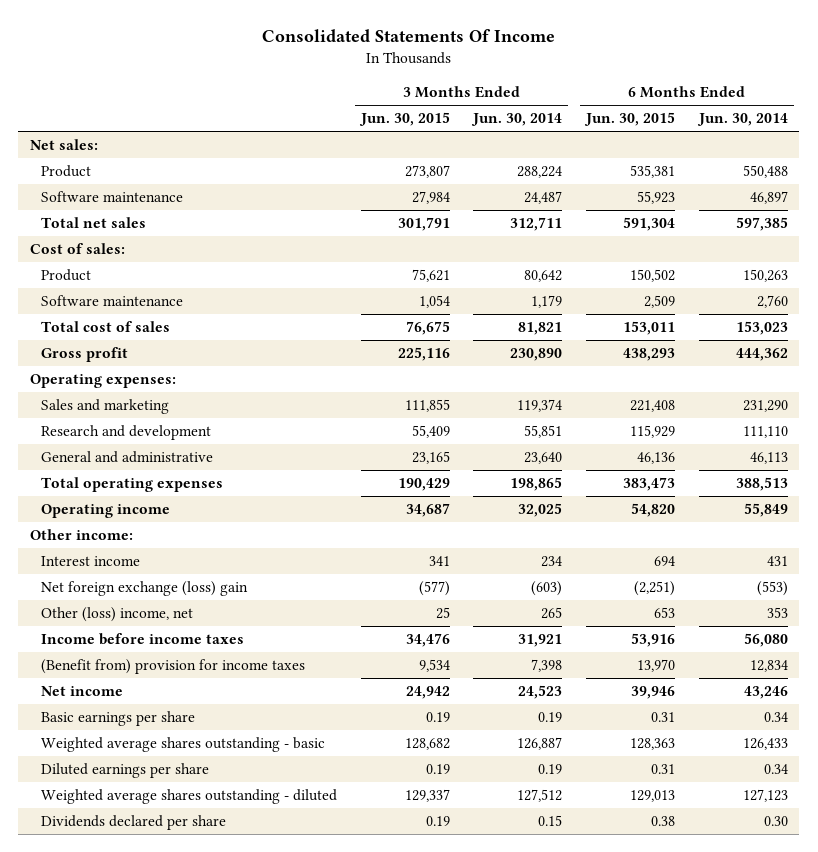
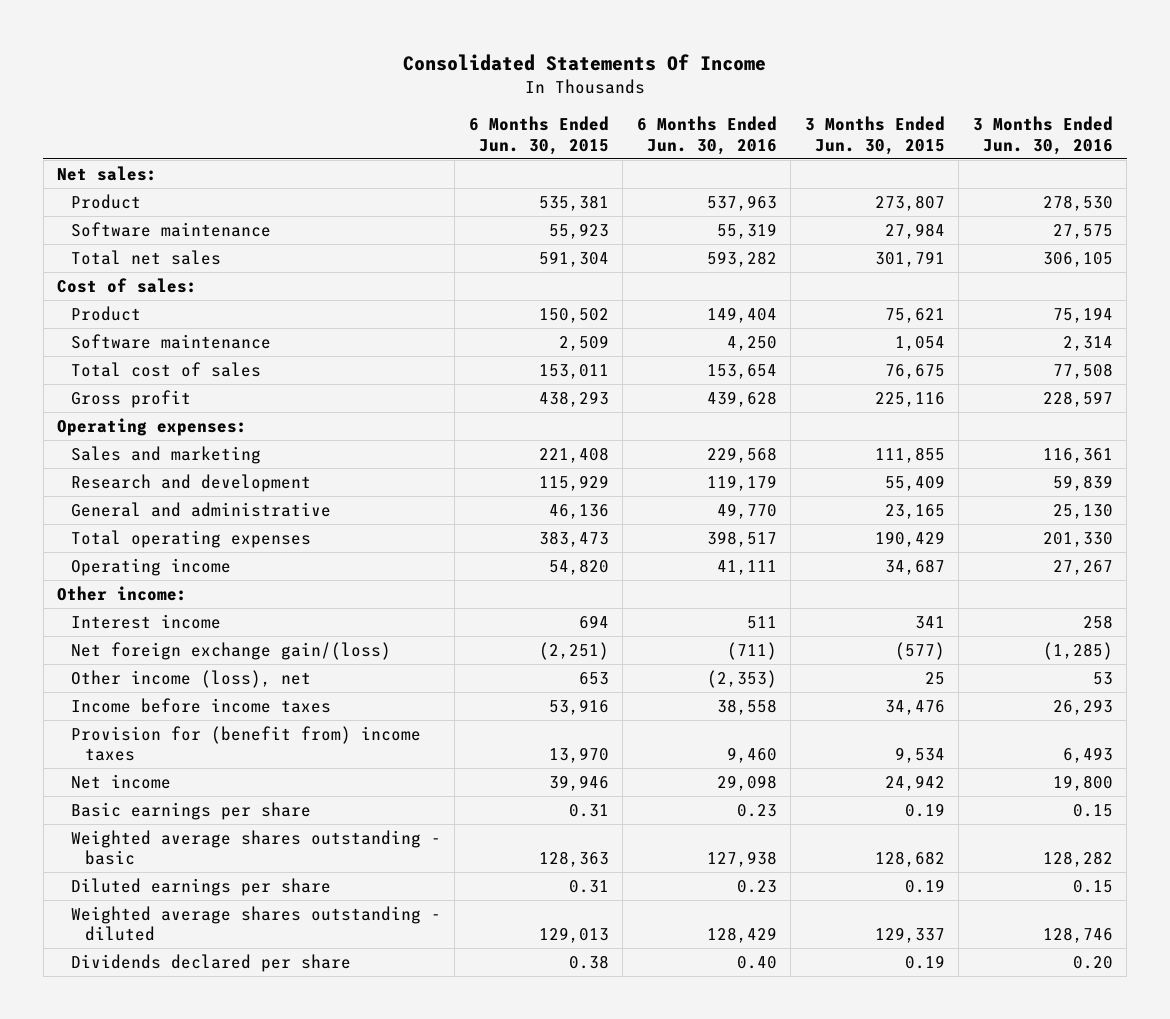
[471,113,563,127] Jun. 30, 2014 -> none
[696,113,788,127] Jun. 30, 2014 -> none
none -> [636,116,777,155] 6 Months Ended Jun. 30, 2016
none -> [972,116,1113,155] 3 Months Ended Jun. 30, 2016
[41,581,249,597] Net foreign exchange (loss) gain -> [70,642,391,661] Net foreign exchange gain/(loss)
[41,607,194,623] Other (loss) income, net -> [70,670,311,689] Other income (loss), net
[41,659,306,675] (Benefit from) provision for income taxes -> [70,726,421,762] Provision for (benefit from) income taxes

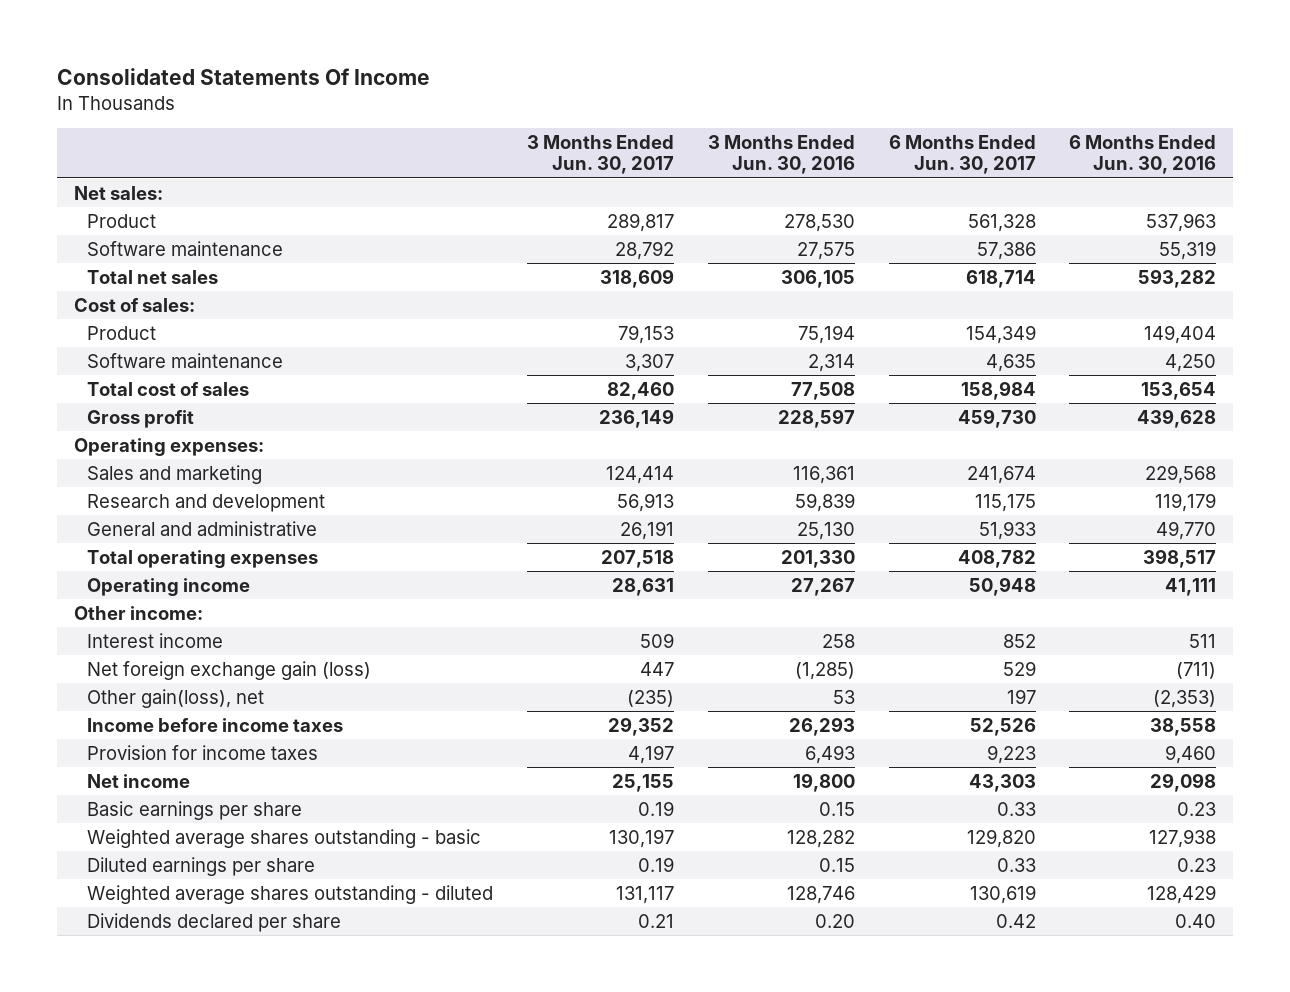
[468,116,609,155] 6 Months Ended Jun. 30, 2015 -> none
[804,116,945,155] 3 Months Ended Jun. 30, 2015 -> none
none -> [526,135,674,175] 3 Months Ended Jun. 30, 2017
none -> [888,135,1036,175] 6 Months Ended Jun. 30, 2017
[70,642,391,661] Net foreign exchange gain/(loss) -> [86,660,371,680] Net foreign exchange gain (loss)
[70,670,311,689] Other income (loss), net -> [86,688,264,708] Other gain(loss), net
[70,726,421,762] Provision for (benefit from) income taxes -> [86,744,318,760] Provision for income taxes

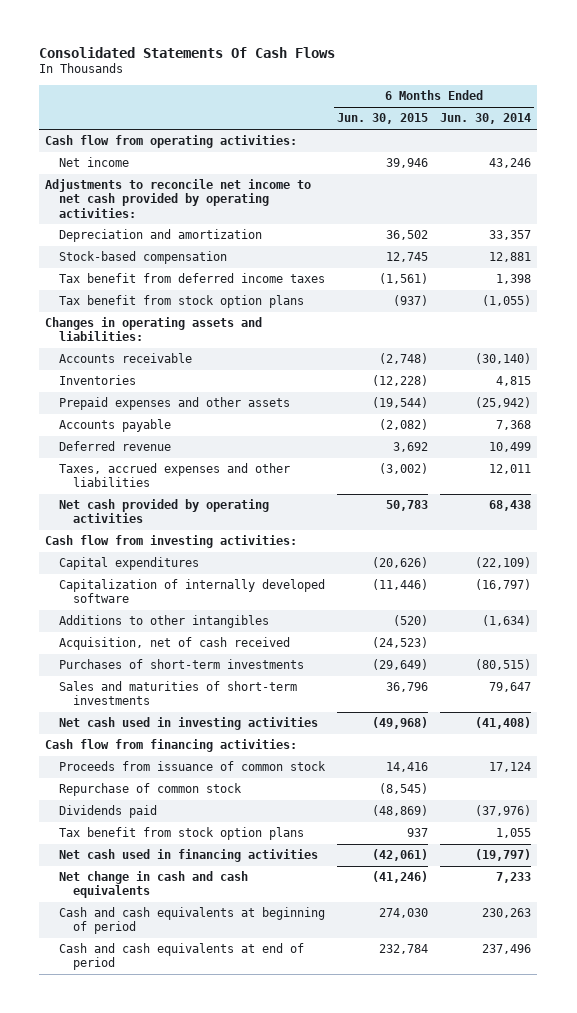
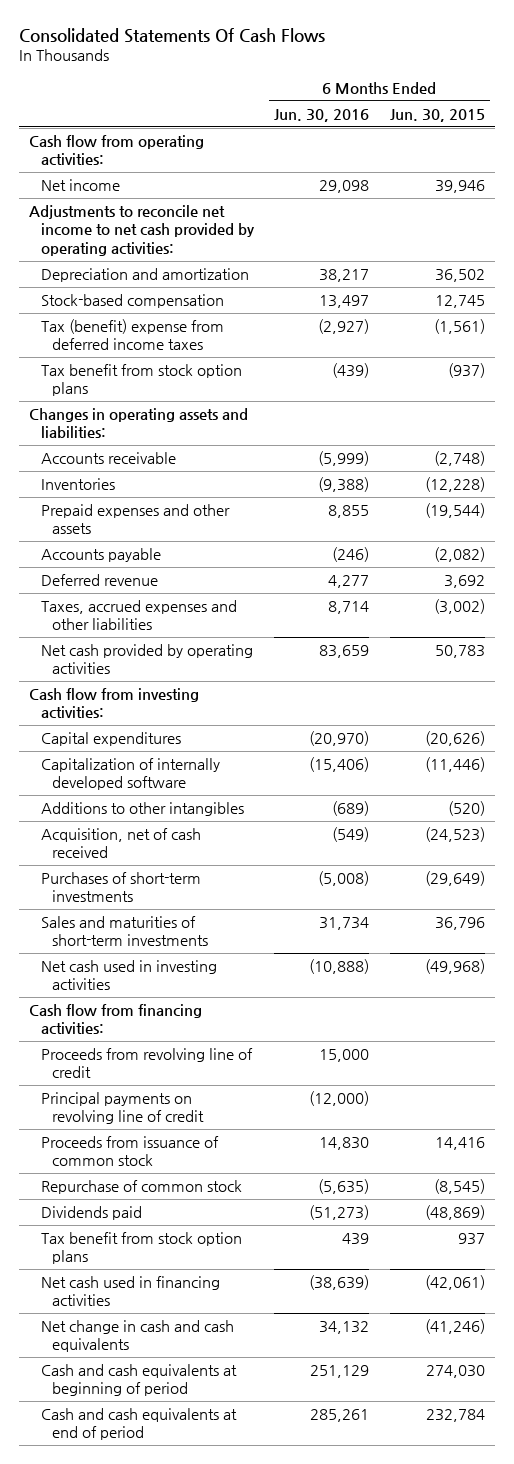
[440,113,532,125] Jun. 30, 2014 -> none
none -> [274,108,370,122] Jun. 30, 2016
[59,273,326,284] Tax benefit from deferred income taxes -> [40,319,224,351] Tax (benefit) expense from deferred income taxes
none -> [40,1048,253,1079] Proceeds from revolving line of credit
none -> [40,1092,204,1125] Principal payments on revolving line of credit

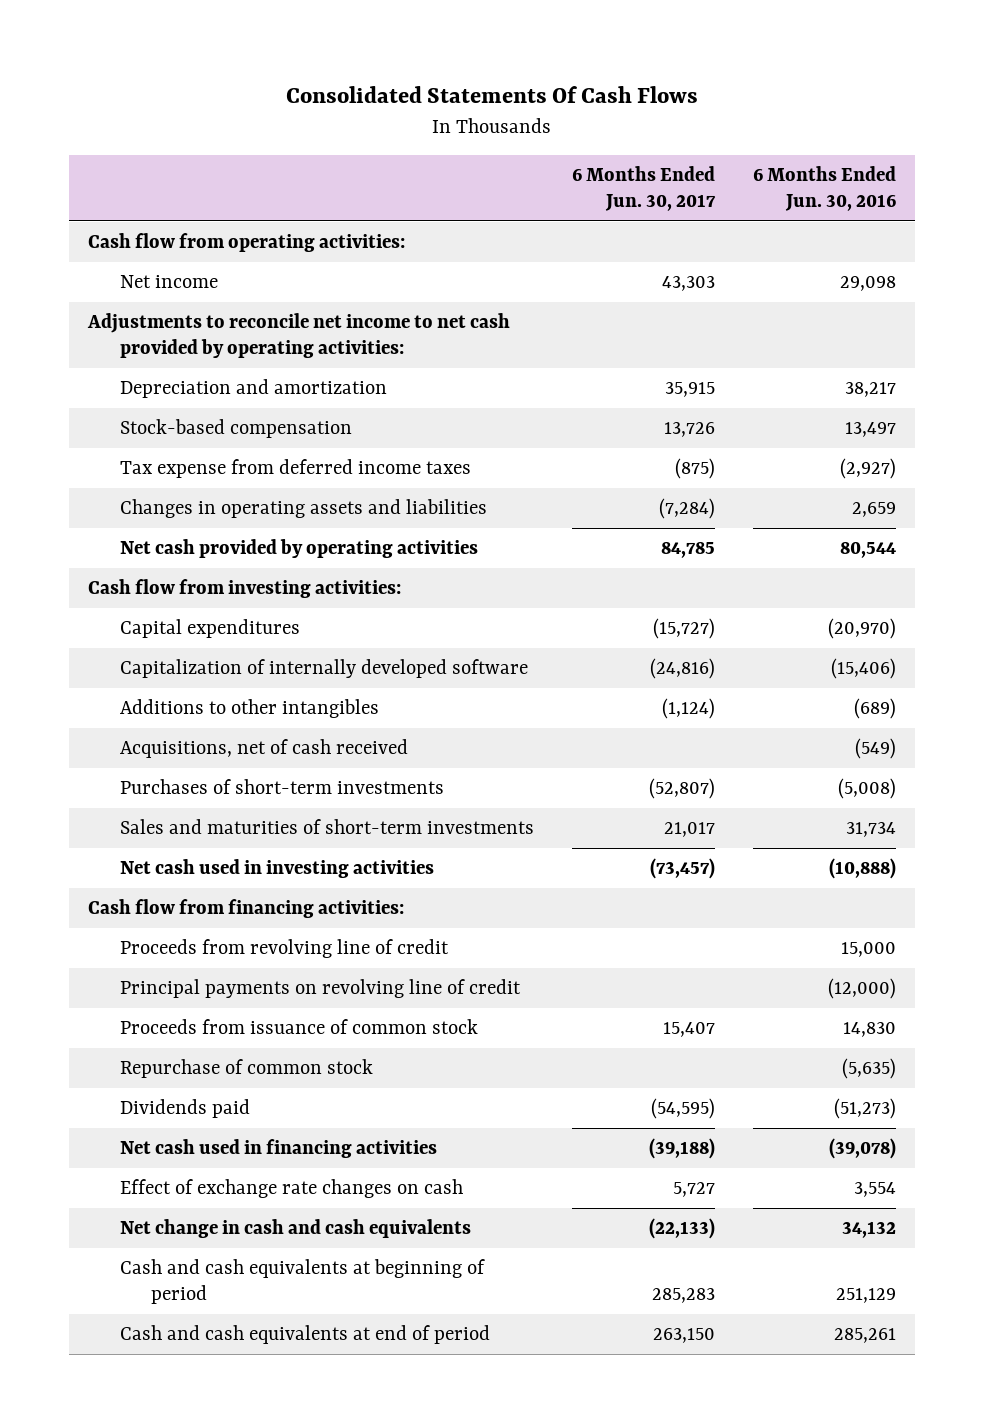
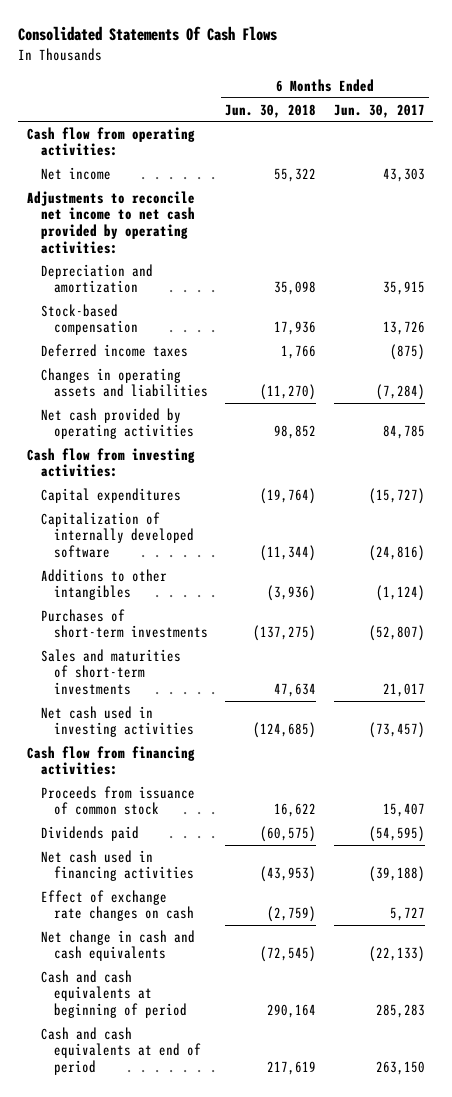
[753,165,897,212] 6 Months Ended Jun. 30, 2016 -> none
none -> [225,103,317,118] Jun. 30, 2018
[119,459,471,479] Tax expense from deferred income taxes -> [40,343,188,357] Deferred income taxes
[119,739,408,759] Acquisitions, net of cash received -> none
[119,939,449,959] Proceeds from revolving line of credit -> none
[119,979,521,999] Principal payments on revolving line of credit -> none
[119,1059,373,1079] Repurchase of common stock -> none

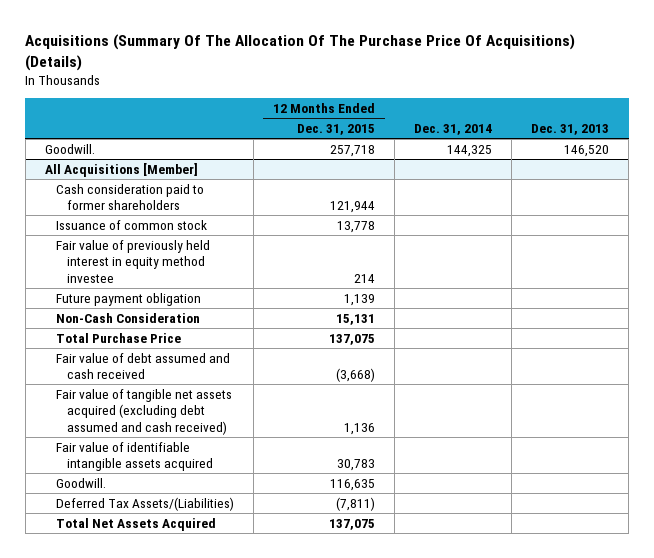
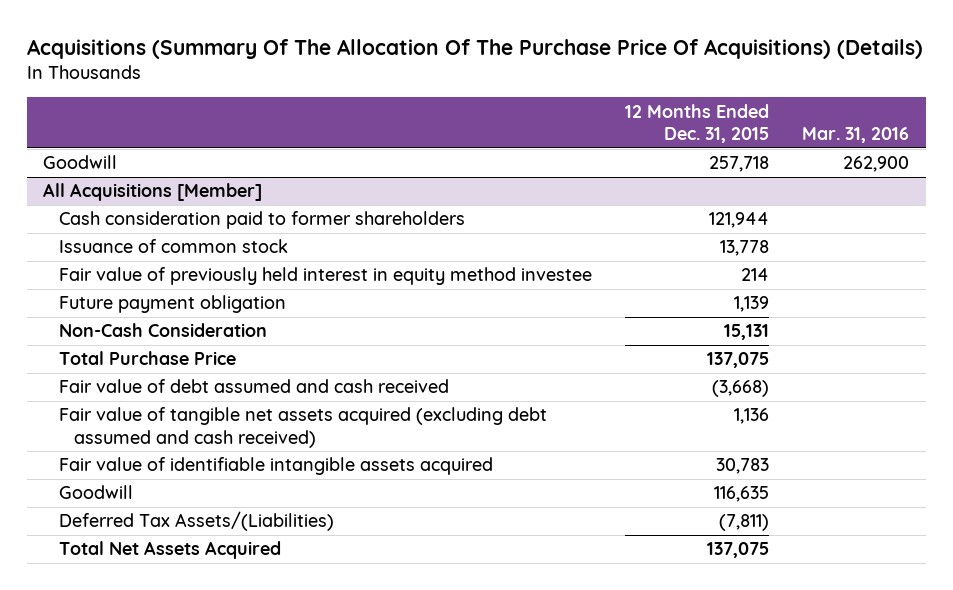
[413,123,492,135] Dec. 31, 2014 -> none
[531,123,610,135] Dec. 31, 2013 -> none
none -> [802,127,910,144] Mar. 31, 2016
[44,143,95,154] Goodwill. -> [43,155,118,170] Goodwill
[55,477,106,488] Goodwill. -> [58,485,133,500] Goodwill

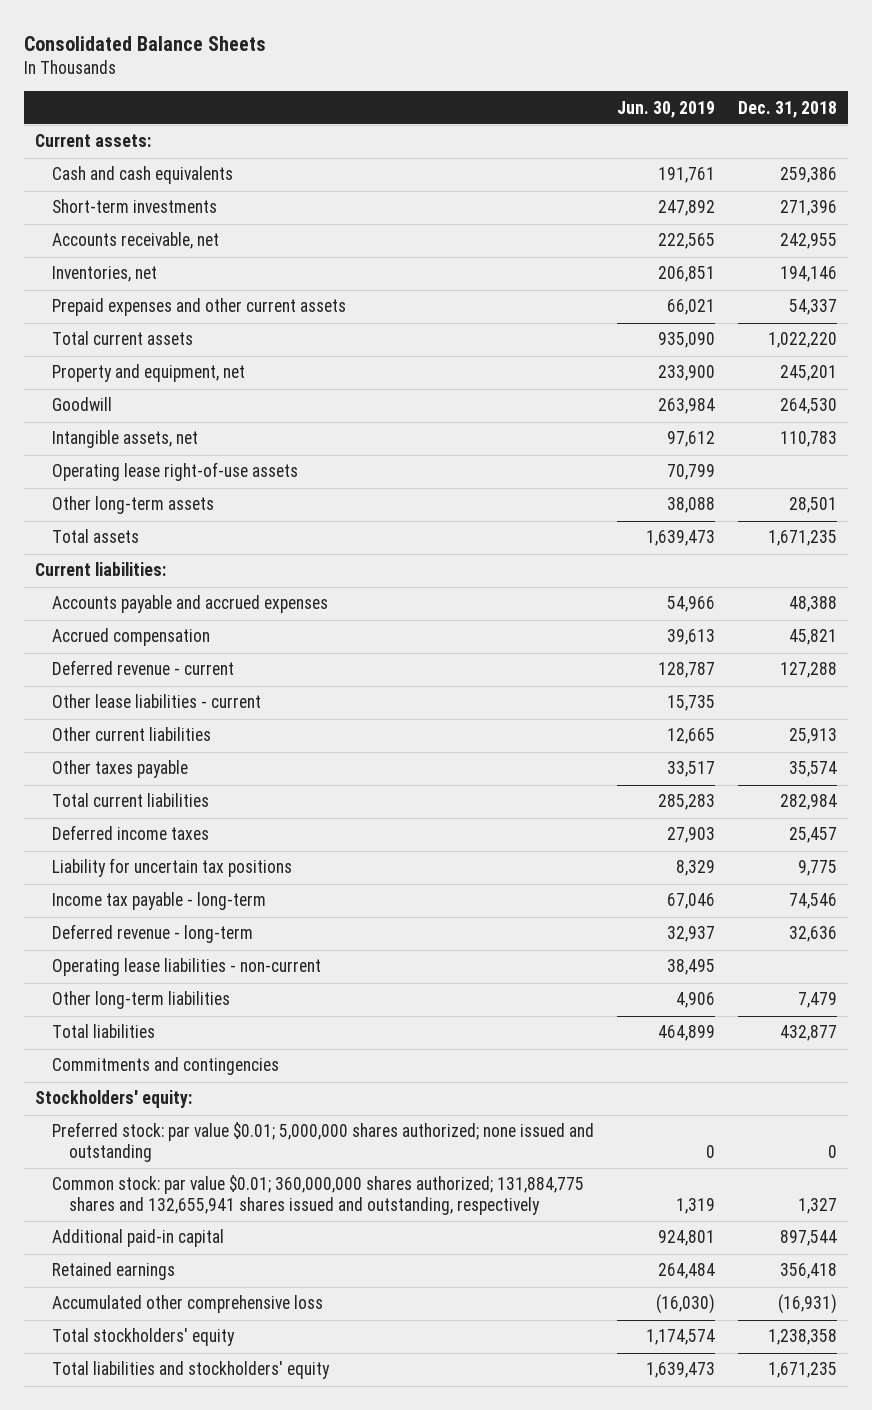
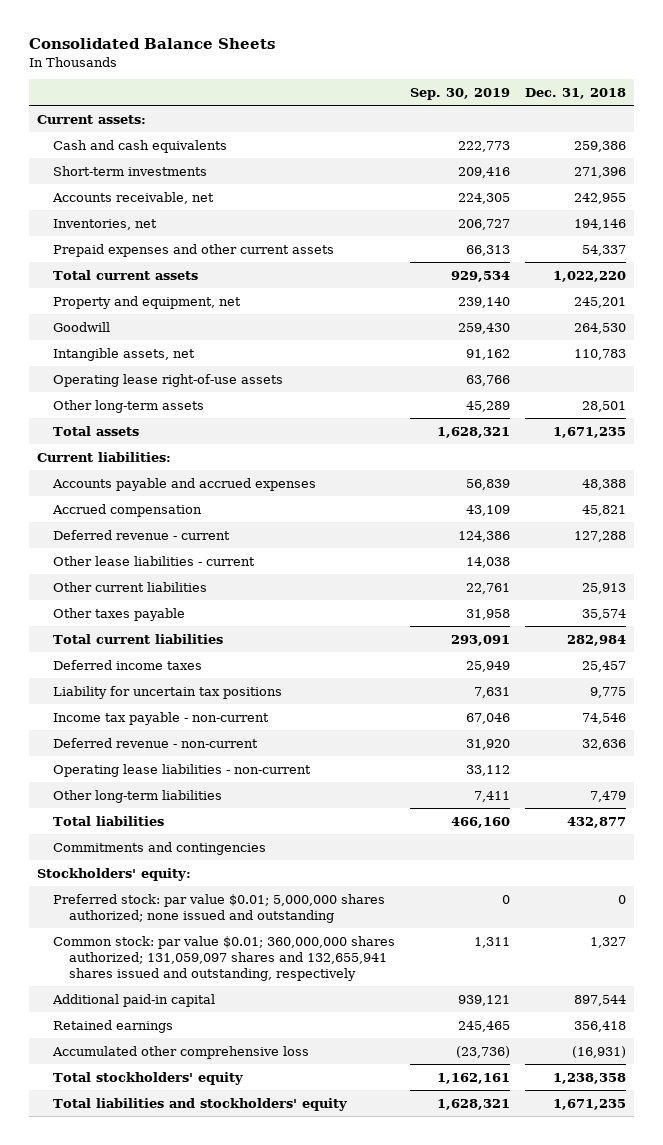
[616,100,715,118] Jun. 30, 2019 -> none
none -> [409,88,510,101] Sep. 30, 2019
[52,892,267,911] Income tax payable - long-term -> [52,711,269,725] Income tax payable - non-current
[52,924,254,944] Deferred revenue - long-term -> [52,737,258,748] Deferred revenue - non-current
[52,1175,585,1215] Common stock: par value $0.01; 360,000,000 shares authorized; 131,884,775 shares and 132,655,941 shares issued and outstanding, respectively -> [52,935,395,982] Common stock: par value $0.01; 360,000,000 shares authorized; 131,059,097 shares and 132,655,941 shares issued and outstanding, respectively

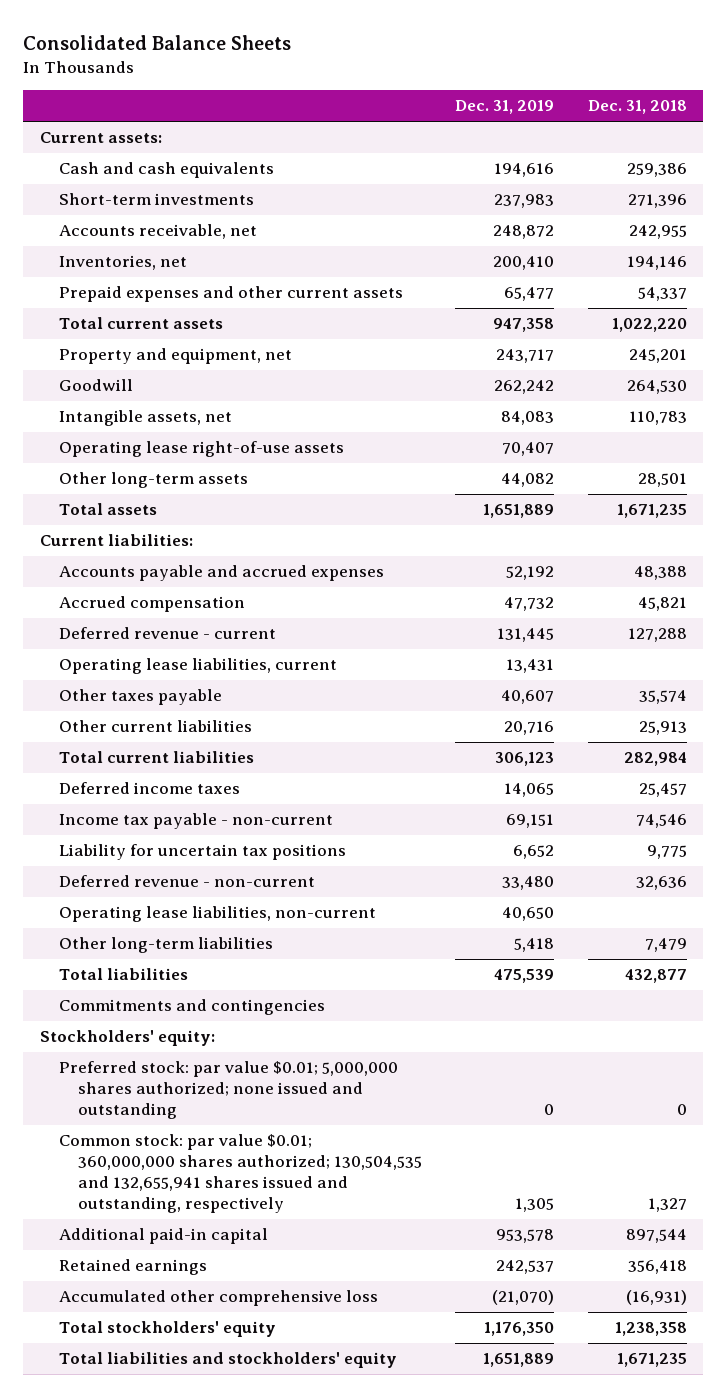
[409,88,510,101] Sep. 30, 2019 -> none
none -> [455,100,555,115] Dec. 31, 2019
[52,555,255,566] Other lease liabilities - current -> [58,658,337,675] Operating lease liabilities, current
[52,581,207,592] Other current liabilities -> [58,720,252,733] Other current liabilities
[52,685,282,699] Liability for uncertain tax positions -> [58,844,346,861] Liability for uncertain tax positions
[52,763,311,777] Operating lease liabilities - non-current -> [58,906,376,923] Operating lease liabilities, non-current
[52,935,395,982] Common stock: par value $0.01; 360,000,000 shares authorized; 131,059,097 shares and 132,655,941 shares issued and outstanding, respectively -> [58,1134,422,1213] Common stock: par value $0.01; 360,000,000 shares authorized; 130,504,535 and 132,655,941 shares issued and outstanding, respectively

